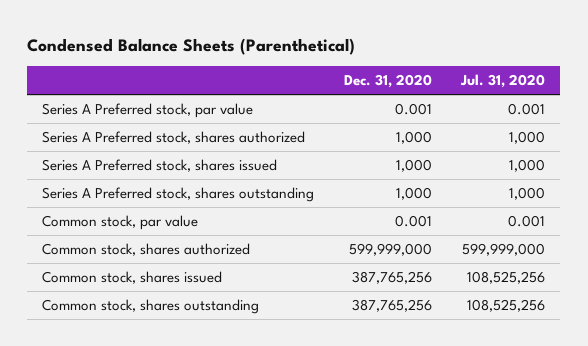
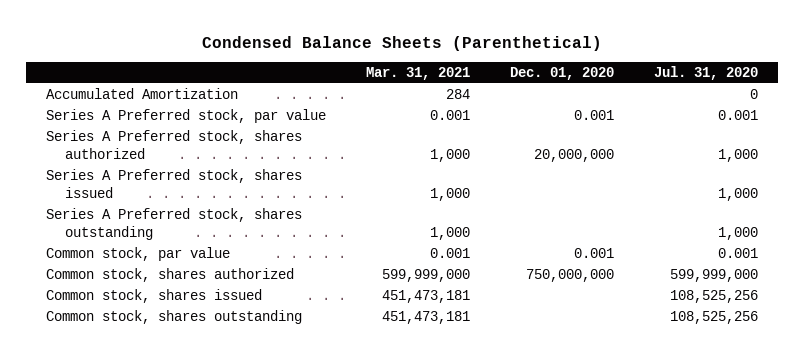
[343,74,432,89] Dec. 31, 2020 -> none
none -> [365,66,470,80] Mar. 31, 2021
none -> [509,66,614,80] Dec. 01, 2020
none -> [46,88,239,100] Accumulated Amortization

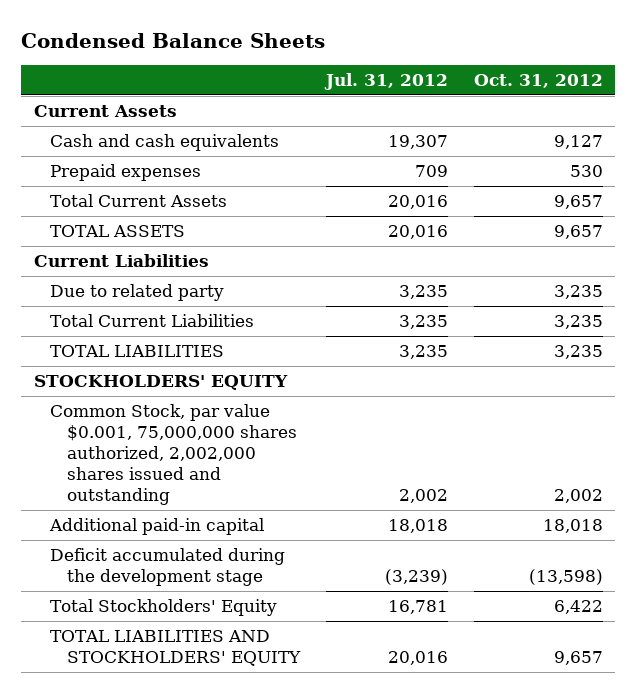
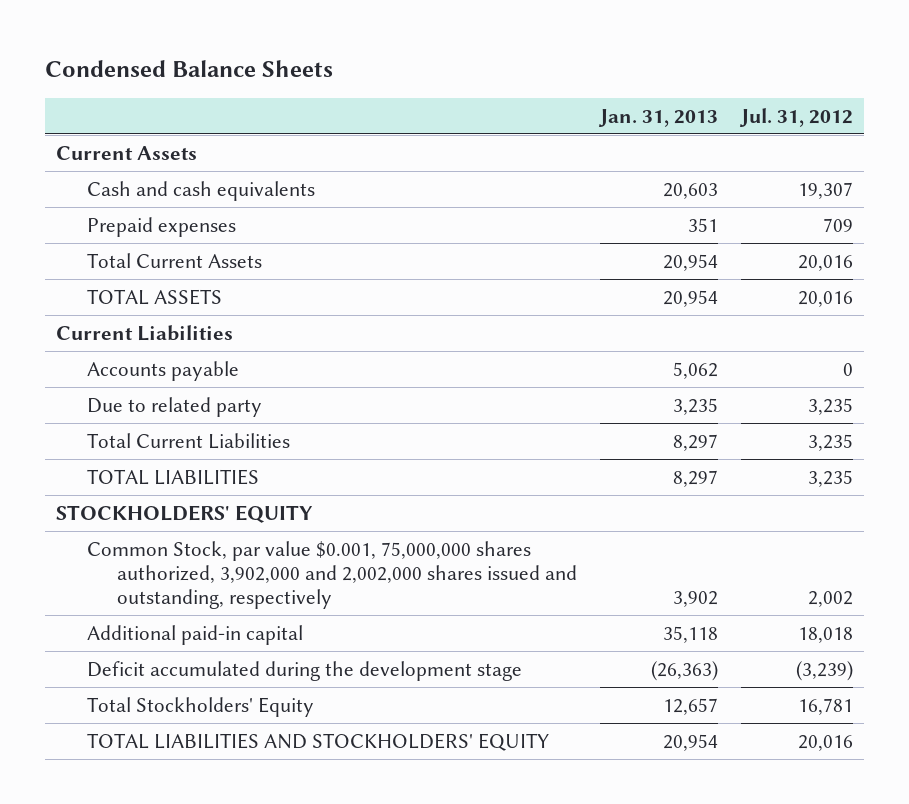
[473,73,603,88] Oct. 31, 2012 -> none
none -> [597,108,718,127] Jan. 31, 2013
none -> [86,360,239,381] Accounts payable
[50,404,297,505] Common Stock, par value $0.001, 75,000,000 shares authorized, 2,002,000 shares issued and outstanding -> [86,540,577,609] Common Stock, par value $0.001, 75,000,000 shares authorized, 3,902,000 and 2,002,000 shares issued and outstanding, respectively

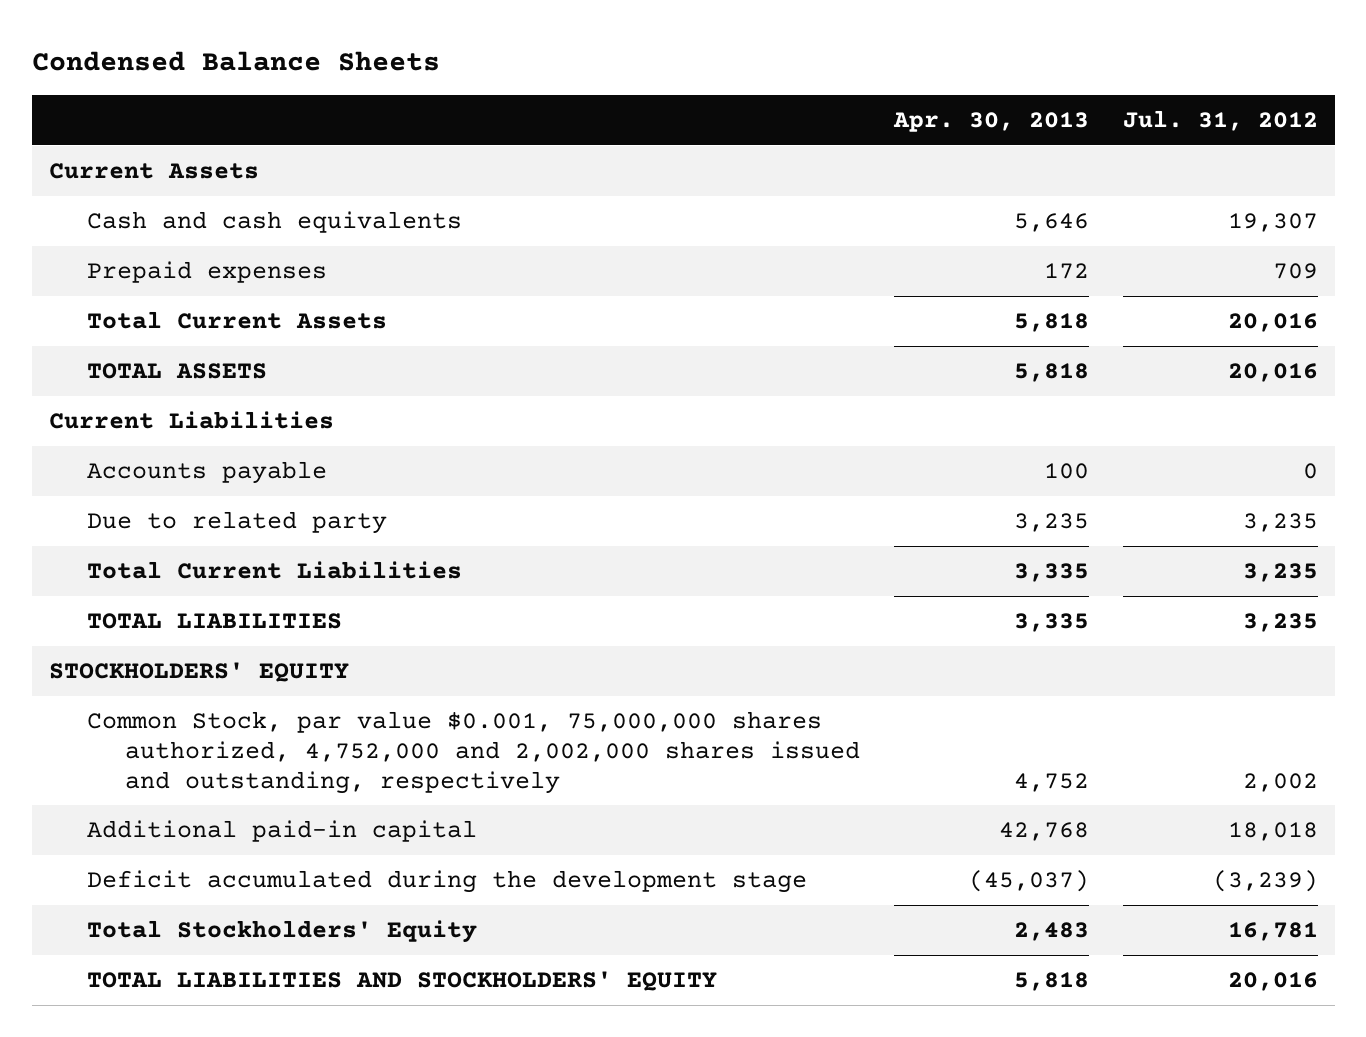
[597,108,718,127] Jan. 31, 2013 -> none
none -> [892,112,1089,133] Apr. 30, 2013
[86,540,577,609] Common Stock, par value $0.001, 75,000,000 shares authorized, 3,902,000 and 2,002,000 shares issued and outstanding, respectively -> [86,710,861,794] Common Stock, par value $0.001, 75,000,000 shares authorized, 4,752,000 and 2,002,000 shares issued and outstanding, respectively

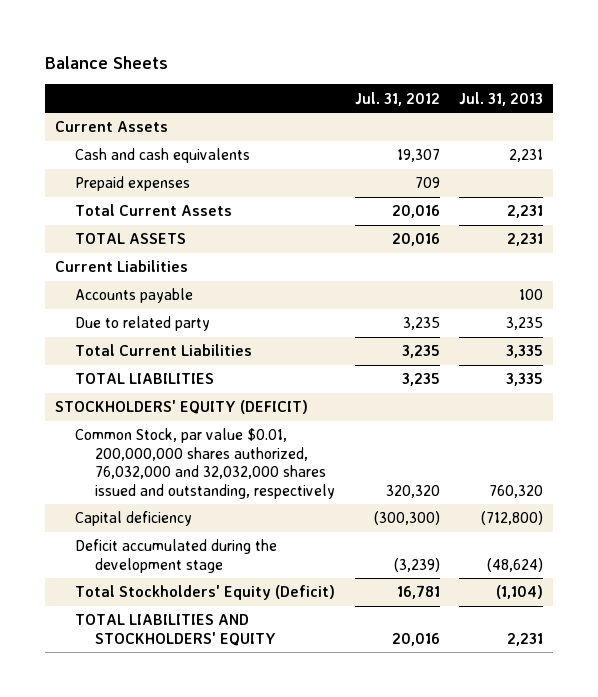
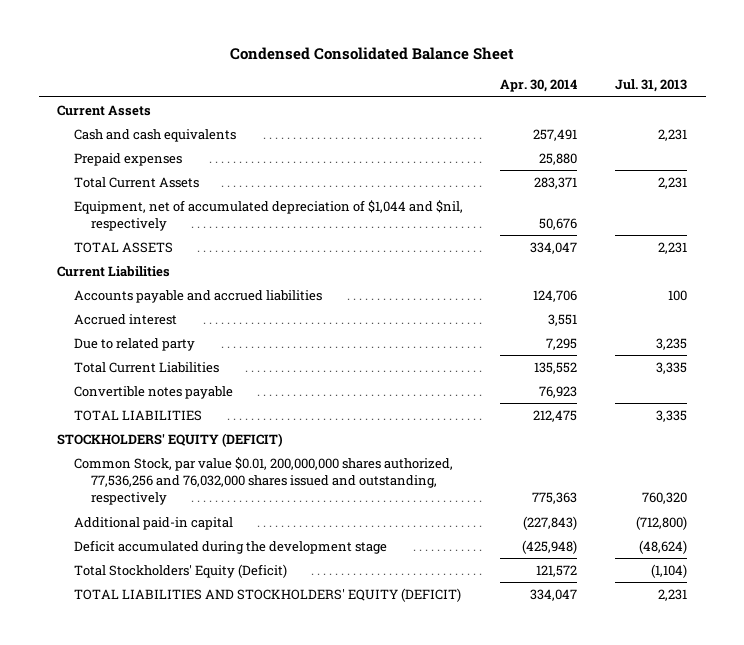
[45,56,169,70] Balance Sheets -> [230,47,515,61] Condensed Consolidated Balance Sheet
[354,91,440,106] Jul. 31, 2012 -> none
none -> [500,79,578,93] Apr. 30, 2014
none -> [74,199,464,232] Equipment, net of accumulated depreciation of $1,044 and $nil, respectively
[75,288,194,304] Accounts payable -> none
none -> [74,289,323,303] Accounts payable and accrued liabilities
none -> [74,313,178,325] Accrued interest
none -> [74,385,234,399] Convertible notes payable
[75,428,336,499] Common Stock, par value $0.01, 200,000,000 shares authorized, 76,032,000 and 32,032,000 shares issued and outstanding, respectively -> [74,456,454,506] Common Stock, par value $0.01, 200,000,000 shares authorized, 77,536,256 and 76,032,000 shares issued and outstanding, respectively
[75,511,193,527] Capital deficiency -> [74,516,234,530] Additional paid-in capital
[75,614,277,646] TOTAL LIABILITIES AND STOCKHOLDERS' EQUITY -> [74,587,462,602] TOTAL LIABILITIES AND STOCKHOLDERS' EQUITY (DEFICIT)

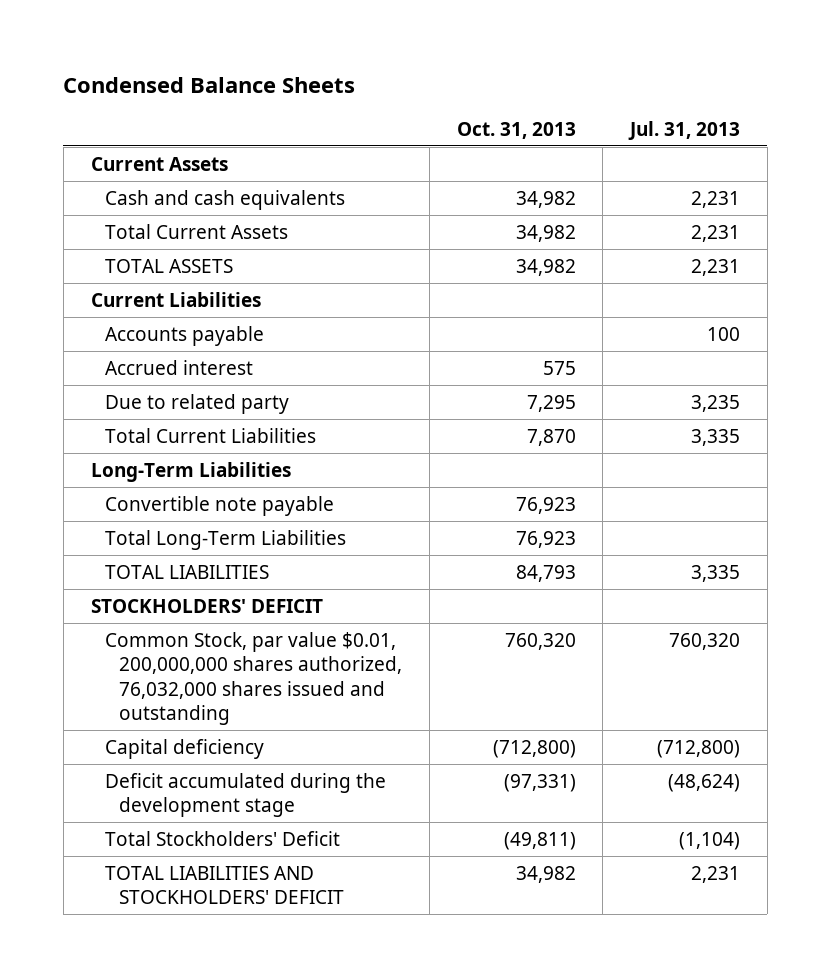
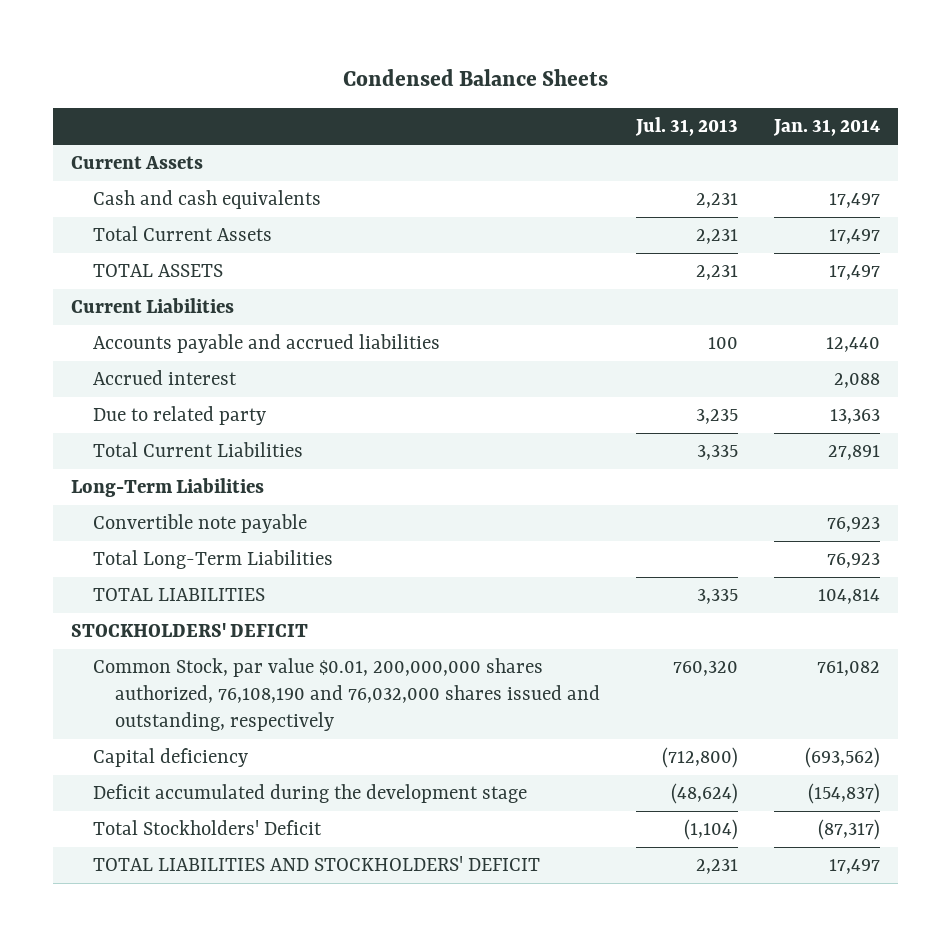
[456,121,576,139] Oct. 31, 2013 -> none
none -> [773,119,881,137] Jan. 31, 2014
[104,325,264,346] Accounts payable -> [92,334,440,354] Accounts payable and accrued liabilities
[104,631,403,726] Common Stock, par value $0.01, 200,000,000 shares authorized, 76,032,000 shares issued and outstanding -> [92,658,600,732] Common Stock, par value $0.01, 200,000,000 shares authorized, 76,108,190 and 76,032,000 shares issued and outstanding, respectively

